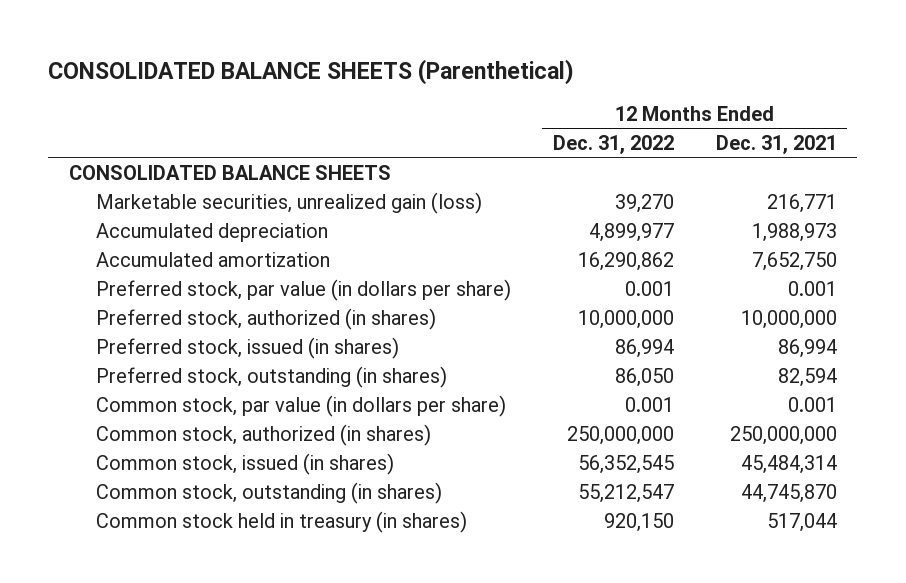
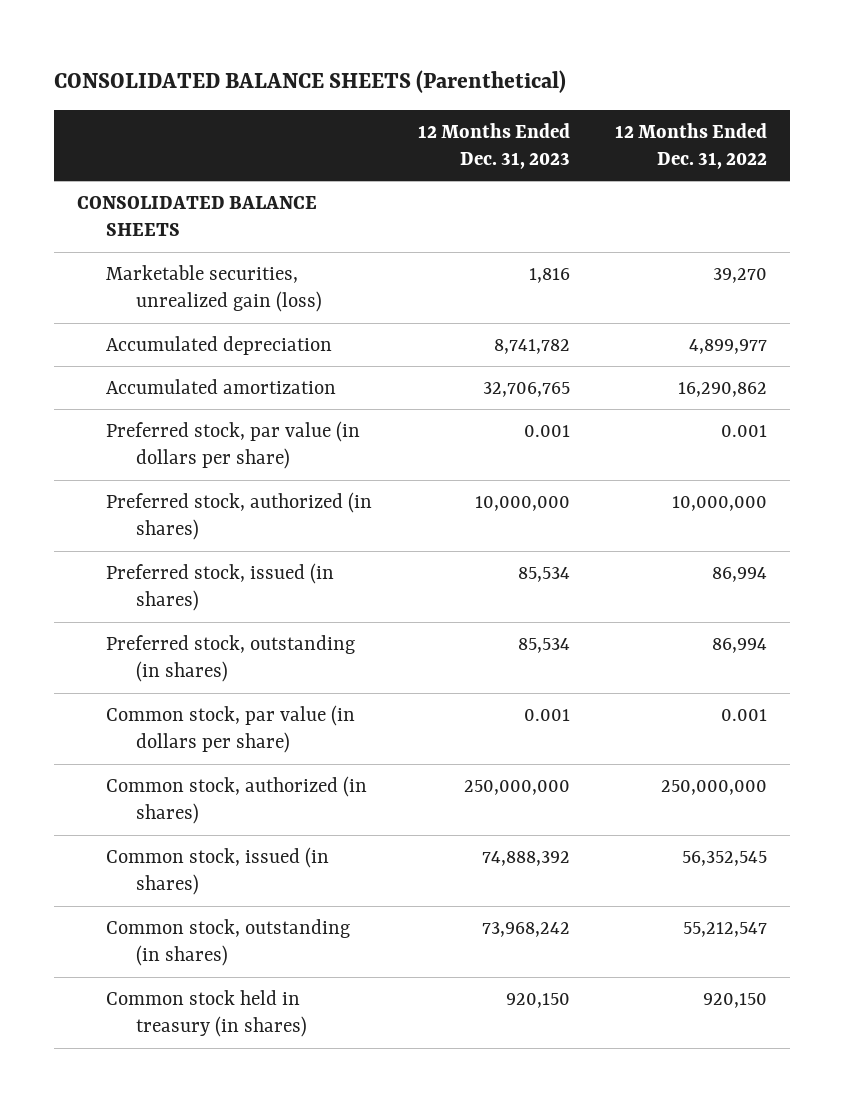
[715,134,837,154] Dec. 31, 2021 -> none
none -> [417,122,570,170] 12 Months Ended Dec. 31, 2023
[614,367,674,387] 86,050 -> [712,637,768,653] 86,994

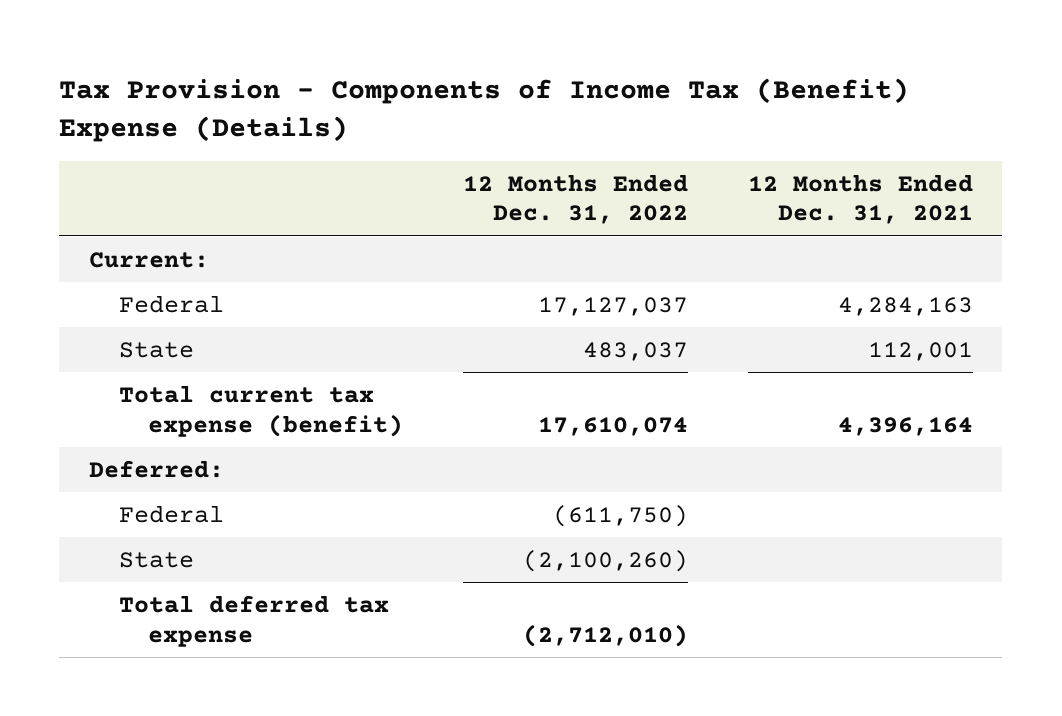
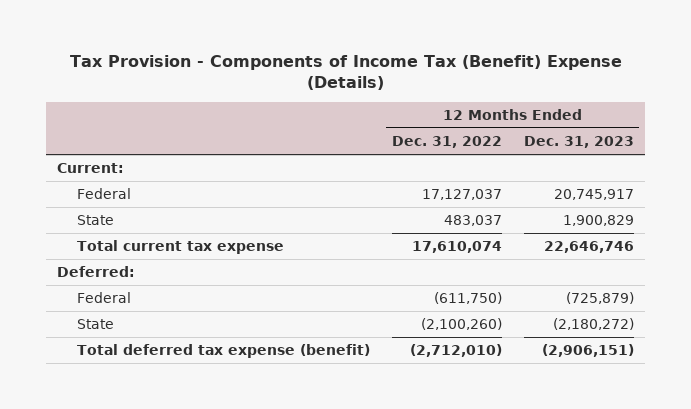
[747,173,973,225] 12 Months Ended Dec. 31, 2021 -> none
none -> [523,135,634,148] Dec. 31, 2023
[118,384,404,437] Total current tax expense (benefit) -> [76,240,284,255] Total current tax expense
[118,594,389,647] Total deferred tax expense -> [76,344,370,359] Total deferred tax expense (benefit)

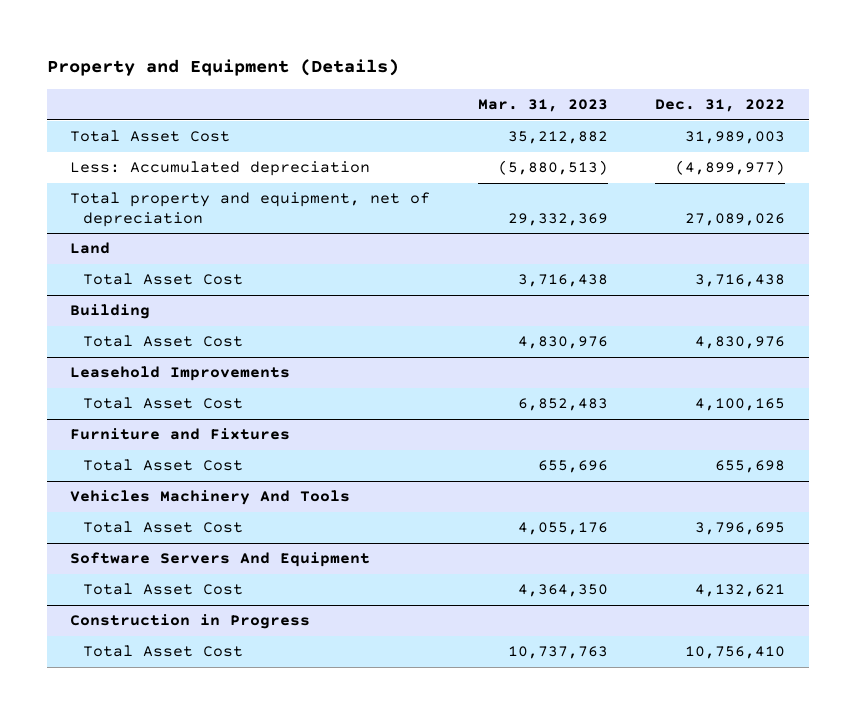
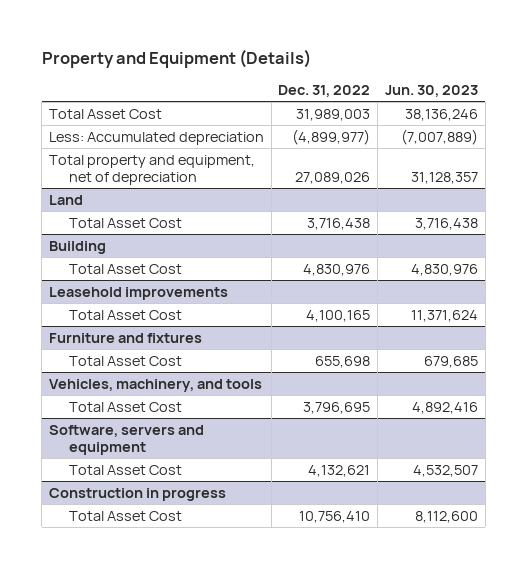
[477,98,608,112] Mar. 31, 2023 -> none
none -> [385,84,479,97] Jun. 30, 2023
[70,366,291,382] Leasehold Improvements -> [48,286,228,300] Leasehold improvements
[70,428,291,441] Furniture and Fixtures -> [48,332,202,343] Furniture and fixtures
[70,490,351,506] Vehicles Machinery And Tools -> [48,378,262,392] Vehicles, machinery, and tools
[70,552,371,568] Software Servers And Equipment -> [48,424,204,455] Software, servers and equipment
[70,614,311,630] Construction in Progress -> [48,487,226,501] Construction in progress

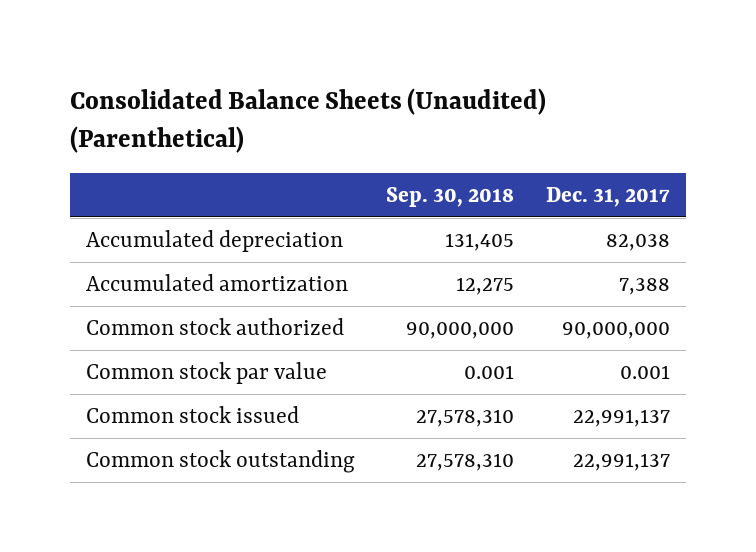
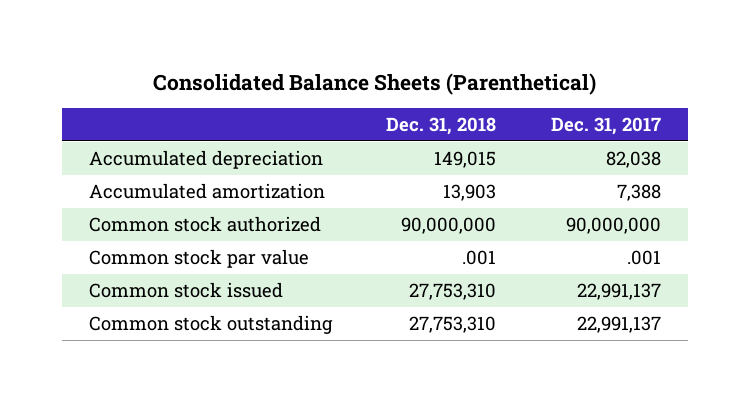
[69,87,546,154] Consolidated Balance Sheets (Unaudited) (Parenthetical) -> [152,72,596,95] Consolidated Balance Sheets (Parenthetical)
[386,186,515,207] Sep. 30, 2018 -> none
none -> [386,117,497,136] Dec. 31, 2018
[620,365,671,380] 0.001 -> [626,249,661,265] .001

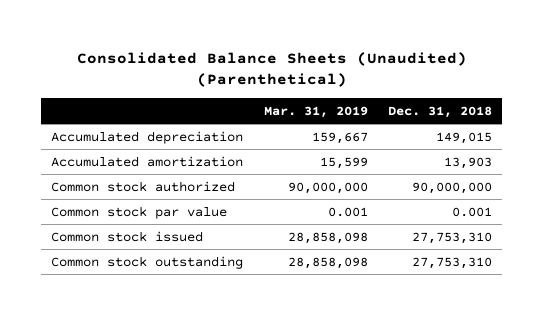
[152,72,596,95] Consolidated Balance Sheets (Parenthetical) -> [76,51,467,88] Consolidated Balance Sheets (Unaudited) (Parenthetical)
[550,117,661,136] Dec. 31, 2017 -> none
none -> [263,105,368,118] Mar. 31, 2019
[462,249,497,265] .001 -> [451,206,492,217] 0.001

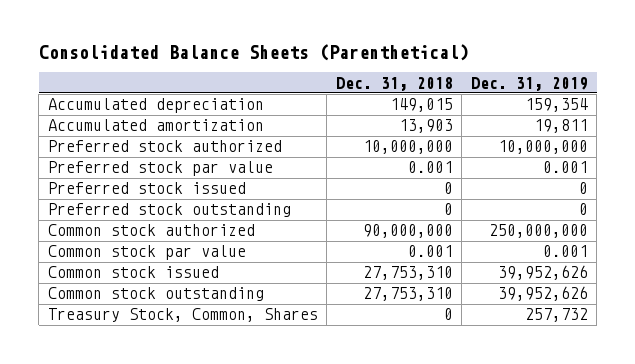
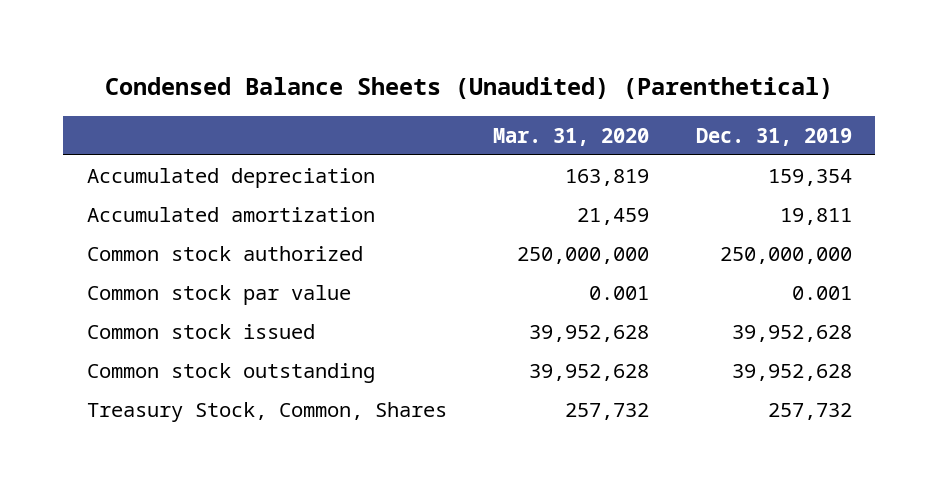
[38,44,469,62] Consolidated Balance Sheets (Parenthetical) -> [105,77,834,100] Condensed Balance Sheets (Unaudited) (Parenthetical)
[335,76,453,91] Dec. 31, 2018 -> none
none -> [493,127,650,146] Mar. 31, 2020
[47,140,282,153] Preferred stock authorized -> none
[47,161,273,177] Preferred stock par value -> none
[47,182,246,195] Preferred stock issued -> none
[47,203,291,218] Preferred stock outstanding -> none
[497,265,588,281] 39,952,626 -> [731,324,852,342] 39,952,628
[497,286,588,302] 39,952,626 -> [731,363,852,381] 39,952,628

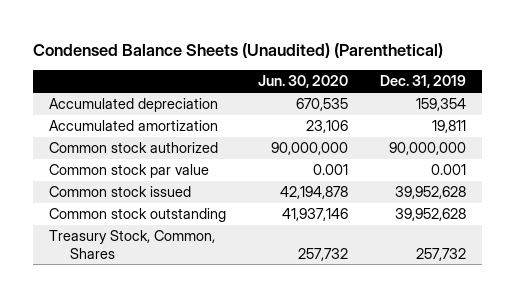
[493,127,650,146] Mar. 31, 2020 -> none
none -> [257,75,348,89] Jun. 30, 2020
[719,246,852,264] 250,000,000 -> [388,142,466,156] 90,000,000

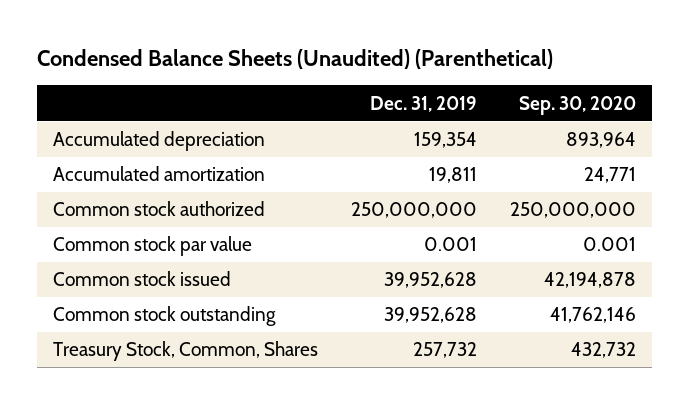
[257,75,348,89] Jun. 30, 2020 -> none
none -> [518,95,636,115] Sep. 30, 2020
[388,142,466,156] 90,000,000 -> [350,202,477,219] 250,000,000

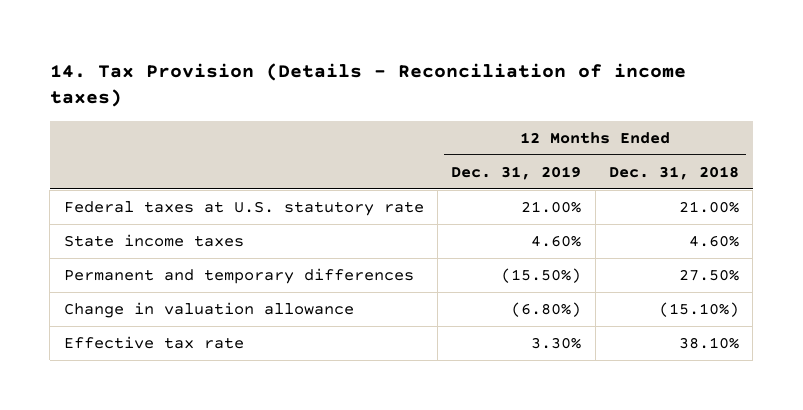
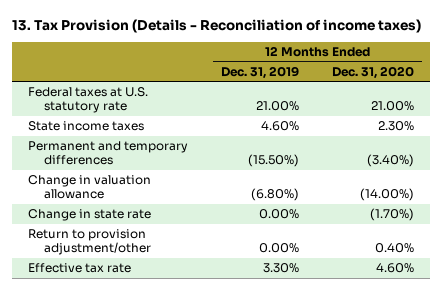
[49,62,686,108] 14. Tax Provision (Details - Reconciliation of income taxes) -> [11,19,421,34] 13. Tax Provision (Details - Reconciliation of income taxes)
[608,165,739,180] Dec. 31, 2018 -> none
none -> [331,65,414,79] Dec. 31, 2020
none -> [28,209,152,222] Change in state rate
none -> [28,229,152,256] Return to provision adjustment/other

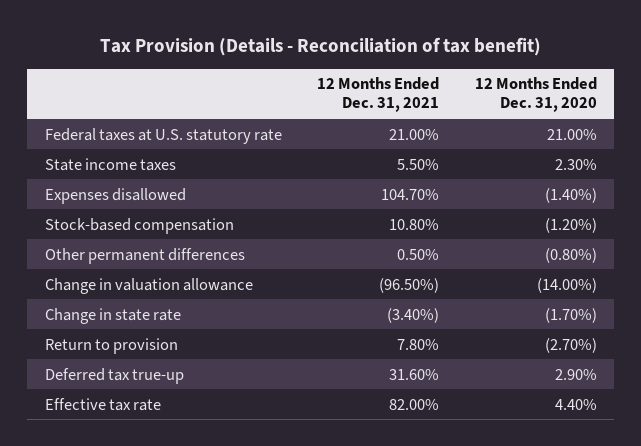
[11,19,421,34] 13. Tax Provision (Details - Reconciliation of income taxes) -> [99,37,541,57] Tax Provision (Details - Reconciliation of tax benefit)
[221,65,300,79] Dec. 31, 2019 -> none
none -> [317,77,440,113] 12 Months Ended Dec. 31, 2021
none -> [44,187,186,204] Expenses disallowed
none -> [44,217,234,234] Stock-based compensation
[28,141,189,166] Permanent and temporary differences -> [44,247,245,264] Other permanent differences
[366,154,414,168] (3.40%) -> [544,247,597,263] (0.80%)
[28,229,152,256] Return to provision adjustment/other -> [44,337,178,354] Return to provision
[374,243,414,254] 0.40% -> [544,337,597,353] (2.70%)
none -> [44,367,184,384] Deferred tax true-up
[375,263,414,274] 4.60% -> [554,398,597,410] 4.40%

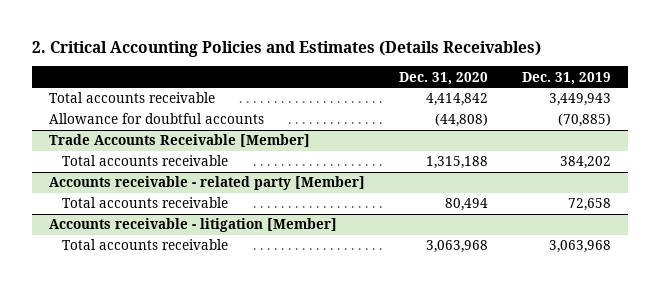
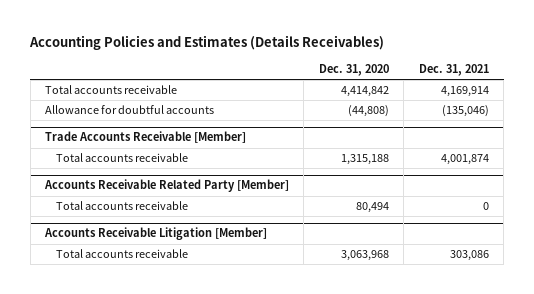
[32,40,542,57] 2. Critical Accounting Policies and Estimates (Details Receivables) -> [29,35,385,51] Accounting Policies and Estimates (Details Receivables)
[521,71,611,85] Dec. 31, 2019 -> none
none -> [418,63,489,76] Dec. 31, 2021
[49,176,366,191] Accounts receivable - related party [Member] -> [44,179,290,193] Accounts Receivable Related Party [Member]
[49,218,338,233] Accounts receivable - litigation [Member] -> [44,227,268,241] Accounts Receivable Litigation [Member]

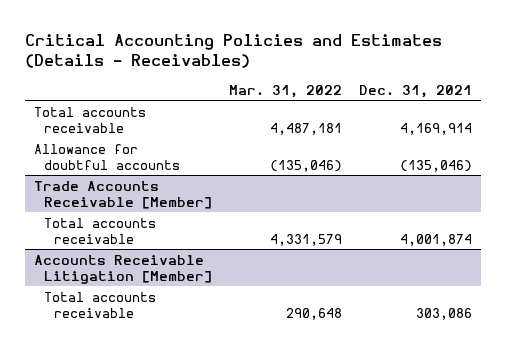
[29,35,385,51] Accounting Policies and Estimates (Details Receivables) -> [25,33,443,69] Critical Accounting Policies and Estimates (Details - Receivables)
[318,63,389,76] Dec. 31, 2020 -> none
none -> [229,84,343,98] Mar. 31, 2022
[44,179,290,193] Accounts Receivable Related Party [Member] -> none
[56,201,189,211] Total accounts receivable -> none

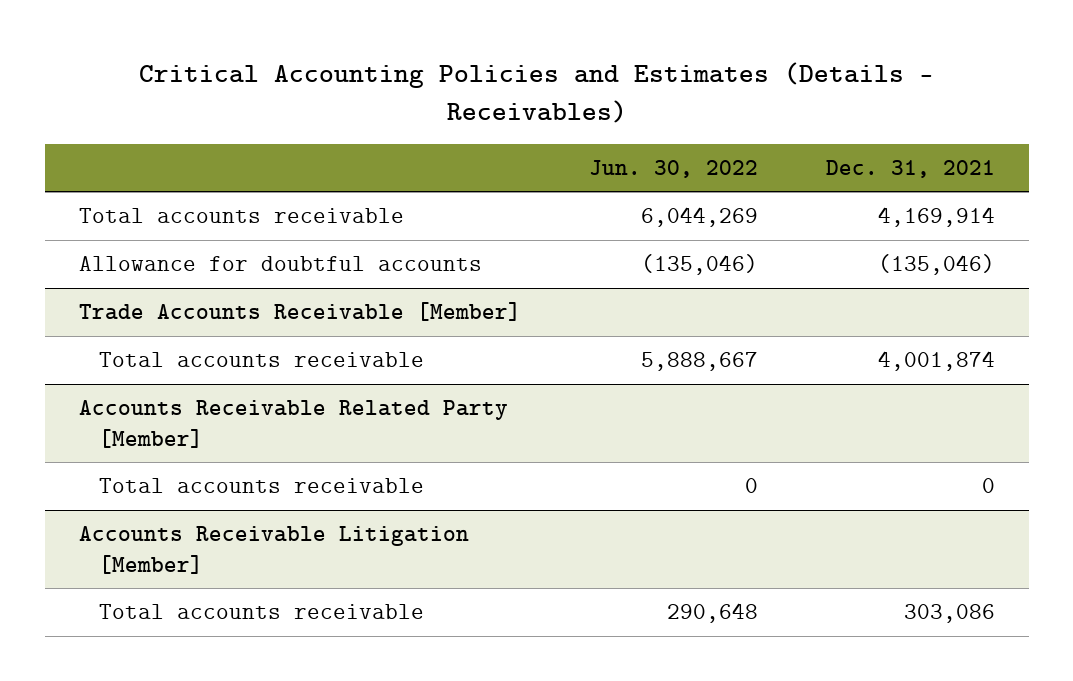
[229,84,343,98] Mar. 31, 2022 -> none
none -> [588,160,758,179] Jun. 30, 2022
none -> [78,400,508,448] Accounts Receivable Related Party [Member]
none -> [99,478,425,494] Total accounts receivable

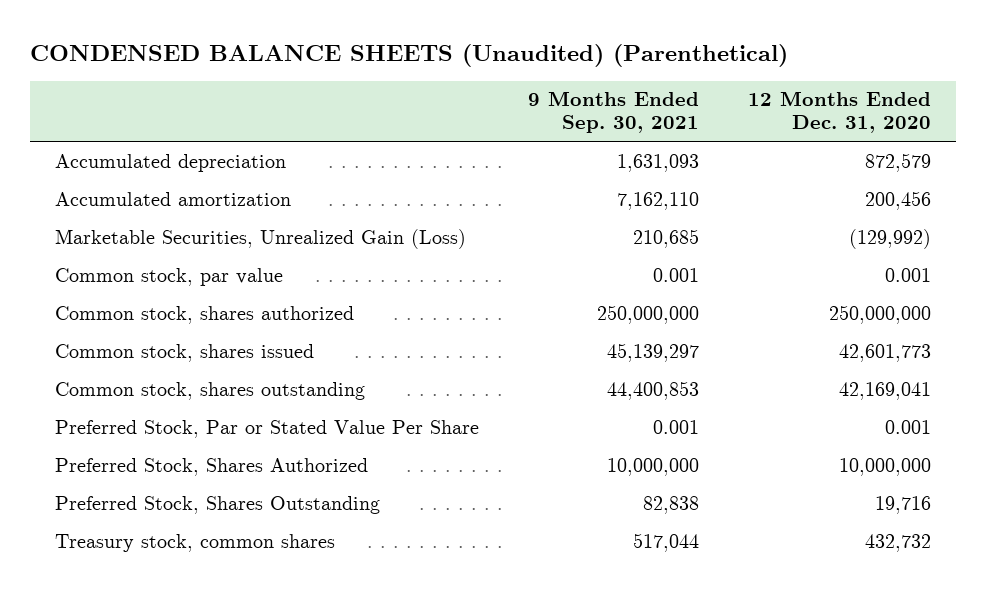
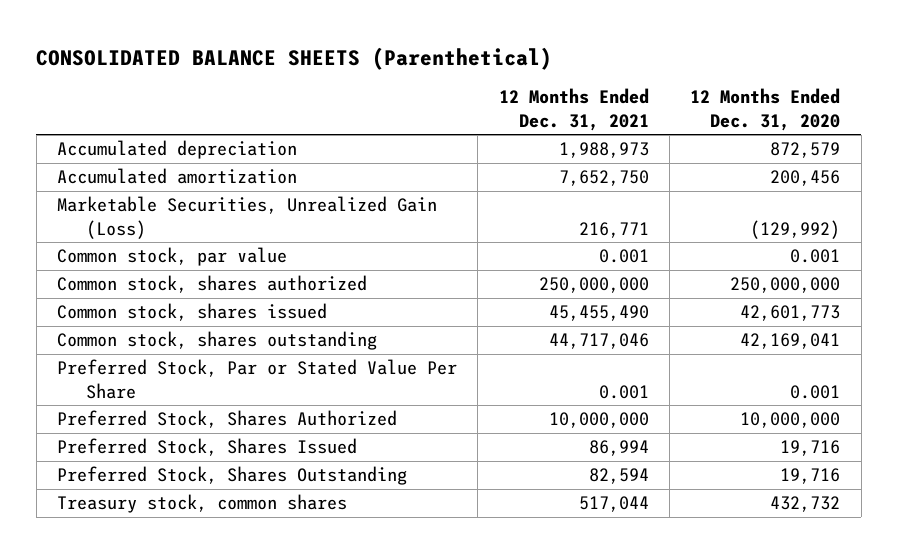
[30,43,789,67] CONDENSED BALANCE SHEETS (Unaudited) (Parenthetical) -> [36,46,553,70] CONSOLIDATED BALANCE SHEETS (Parenthetical)
[528,91,700,134] 9 Months Ended Sep. 30, 2021 -> none
none -> [498,88,649,131] 12 Months Ended Dec. 31, 2021
none -> [57,438,358,457] Preferred Stock, Shares Issued

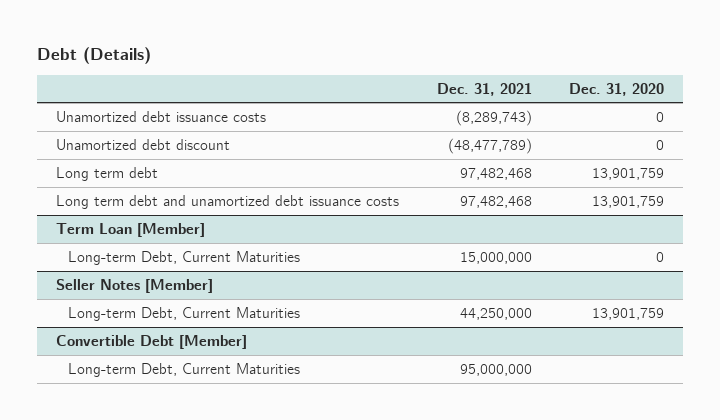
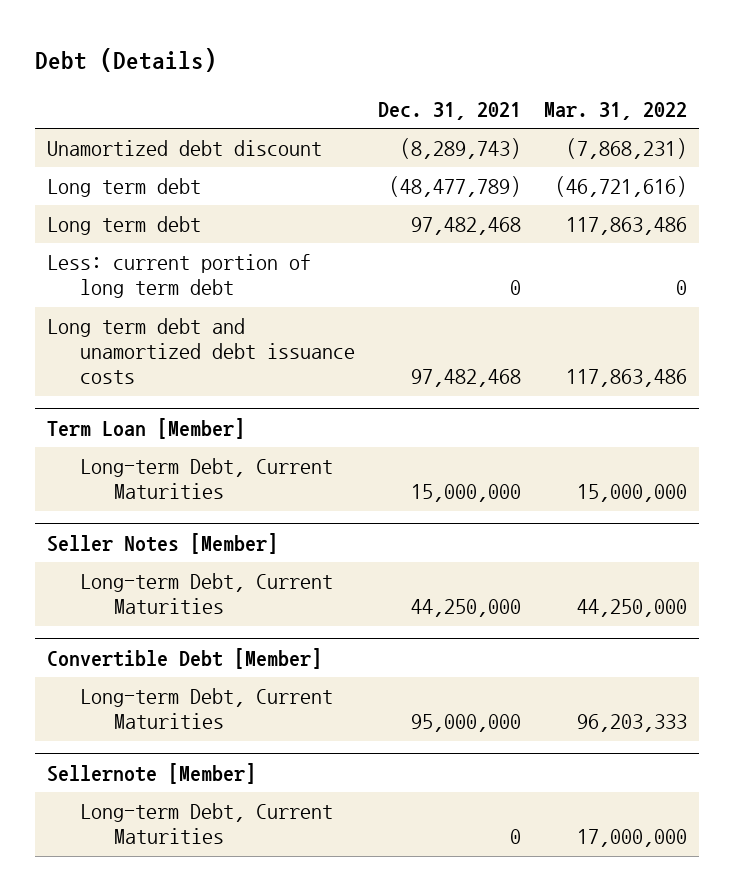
[569,82,665,96] Dec. 31, 2020 -> none
none -> [544,101,688,120] Mar. 31, 2022
[55,111,266,123] Unamortized debt issuance costs -> [46,140,322,157] Unamortized debt discount
[55,139,230,151] Unamortized debt discount -> [46,178,201,198] Long term debt
none -> [46,254,311,299] Less: current portion of long term debt
none -> [46,762,256,784] Sellernote [Member]
none -> [80,803,334,845] Long-term Debt, Current Maturities

